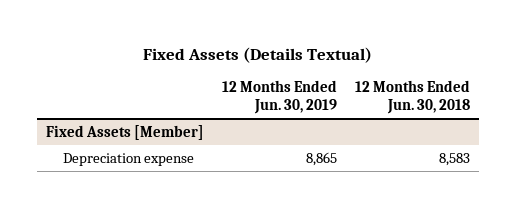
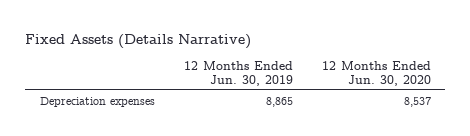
[143,46,373,63] Fixed Assets (Details Textual) -> [25,33,252,49] Fixed Assets (Details Narrative)
[355,80,471,115] 12 Months Ended Jun. 30, 2018 -> none
none -> [321,60,431,86] 12 Months Ended Jun. 30, 2020
[46,124,205,140] Fixed Assets [Member] -> none
[63,152,195,166] Depreciation expense -> [39,97,155,108] Depreciation expenses

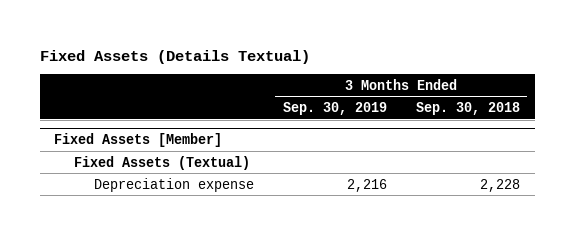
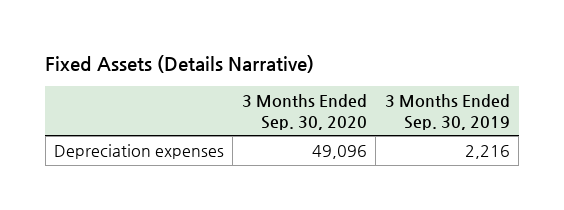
[39,49,310,64] Fixed Assets (Details Textual) -> [45,55,315,74] Fixed Assets (Details Narrative)
[415,102,520,116] Sep. 30, 2018 -> none
none -> [241,94,367,130] 3 Months Ended Sep. 30, 2020
[54,132,223,147] Fixed Assets [Member] -> none
[73,155,250,170] Fixed Assets (Textual) -> none
[93,177,254,192] Depreciation expense -> [53,144,224,160] Depreciation expenses

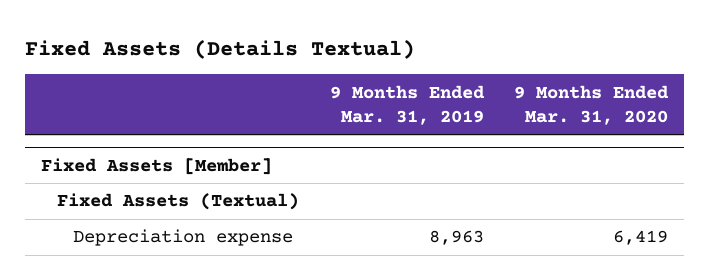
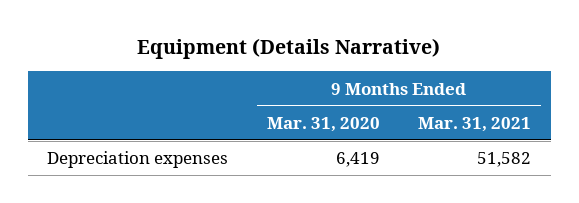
[25,39,416,60] Fixed Assets (Details Textual) -> [137,38,441,60] Equipment (Details Narrative)
[329,84,485,126] 9 Months Ended Mar. 31, 2019 -> none
none -> [418,116,532,132] Mar. 31, 2021
[40,157,272,175] Fixed Assets [Member] -> none
[56,193,299,211] Fixed Assets (Textual) -> none
[73,229,294,247] Depreciation expense -> [47,151,229,169] Depreciation expenses

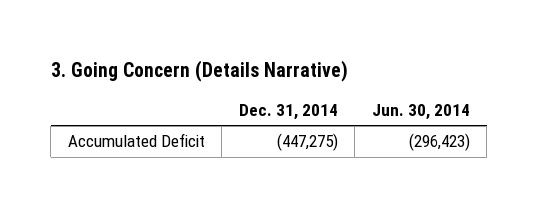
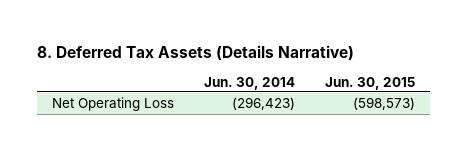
[50,60,348,83] 3. Going Concern (Details Narrative) -> [37,44,355,61] 8. Deferred Tax Assets (Details Narrative)
[238,103,338,120] Dec. 31, 2014 -> none
none -> [325,76,416,90] Jun. 30, 2015
[67,133,205,148] Accumulated Deficit -> [52,97,175,112] Net Operating Loss

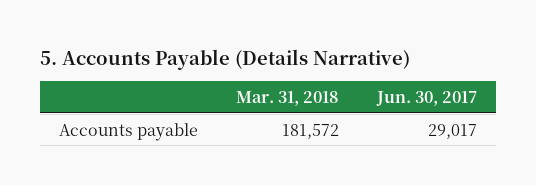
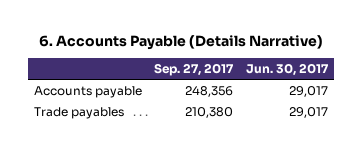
[39,49,410,71] 5. Accounts Payable (Details Narrative) -> [38,35,323,51] 6. Accounts Payable (Details Narrative)
[236,90,340,106] Mar. 31, 2018 -> none
none -> [154,62,235,76] Sep. 27, 2017
none -> [33,106,124,119] Trade payables

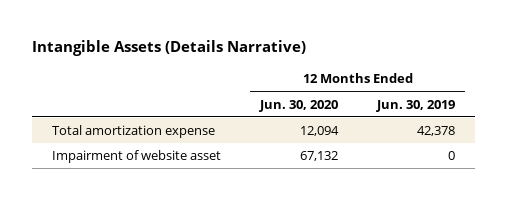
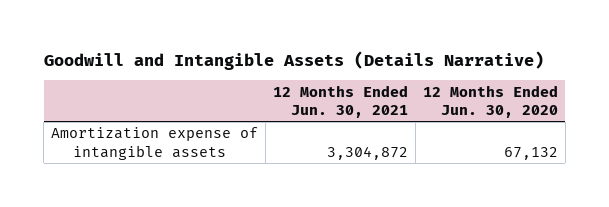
[31,40,306,57] Intangible Assets (Details Narrative) -> [43,50,544,70] Goodwill and Intangible Assets (Details Narrative)
[376,99,456,112] Jun. 30, 2019 -> none
none -> [272,84,408,119] 12 Months Ended Jun. 30, 2021
[51,150,221,164] Impairment of website asset -> none
[51,125,215,139] Total amortization expense -> [51,127,259,160] Amortization expense of intangible assets
[299,126,339,137] 12,094 -> [503,146,558,160] 67,132

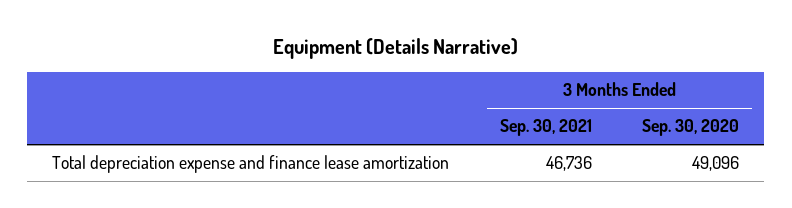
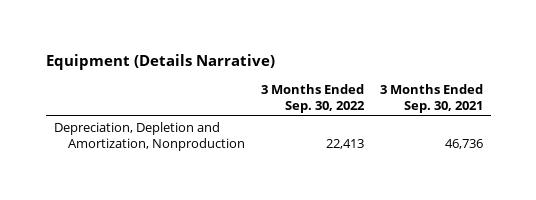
[642,119,740,137] Sep. 30, 2020 -> none
none -> [260,84,365,113] 3 Months Ended Sep. 30, 2022
[52,155,450,174] Total depreciation expense and finance lease amortization -> [53,122,245,151] Depreciation, Depletion and Amortization, Nonproduction

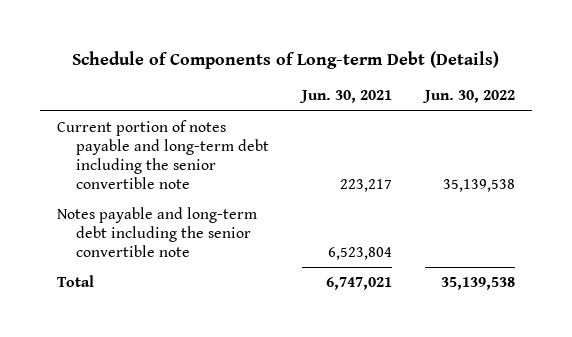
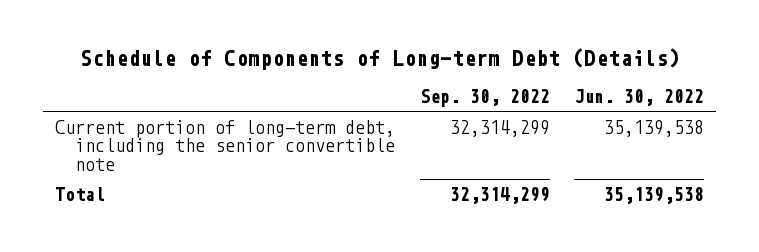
[299,90,393,104] Jun. 30, 2021 -> none
none -> [419,89,550,108] Sep. 30, 2022
[56,207,257,258] Notes payable and long-term debt including the senior convertible note -> none
[56,120,270,190] Current portion of notes payable and long-term debt including the senior convertible note -> [54,119,396,171] Current portion of long-term debt, including the senior convertible note

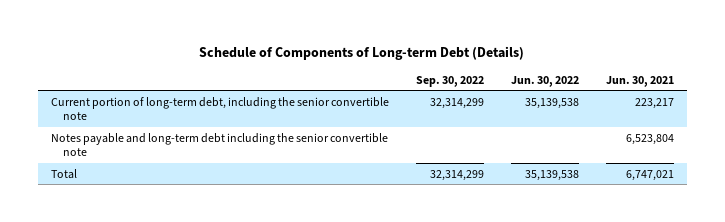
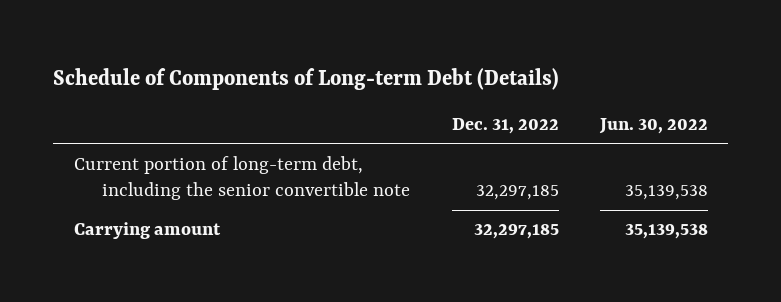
[416,75,485,87] Sep. 30, 2022 -> none
[605,75,674,87] Jun. 30, 2021 -> none
none -> [451,118,559,135] Dec. 31, 2022
[51,132,389,157] Notes payable and long-term debt including the senior convertible note -> none
[51,168,78,179] Total -> [73,222,221,240] Carrying amount

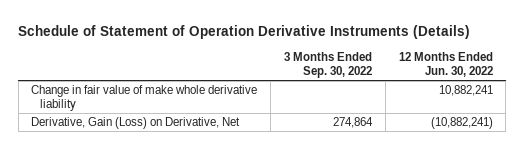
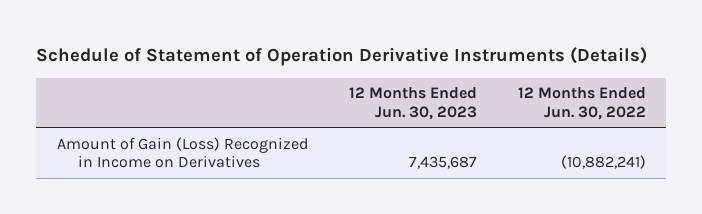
[284,51,373,78] 3 Months Ended Sep. 30, 2022 -> none
none -> [348,87,477,120] 12 Months Ended Jun. 30, 2023
[31,85,258,112] Change in fair value of make whole derivative liability -> none
[31,117,241,130] Derivative, Gain (Loss) on Derivative, Net -> [56,136,308,169] Amount of Gain (Loss) Recognized in Income on Derivatives

